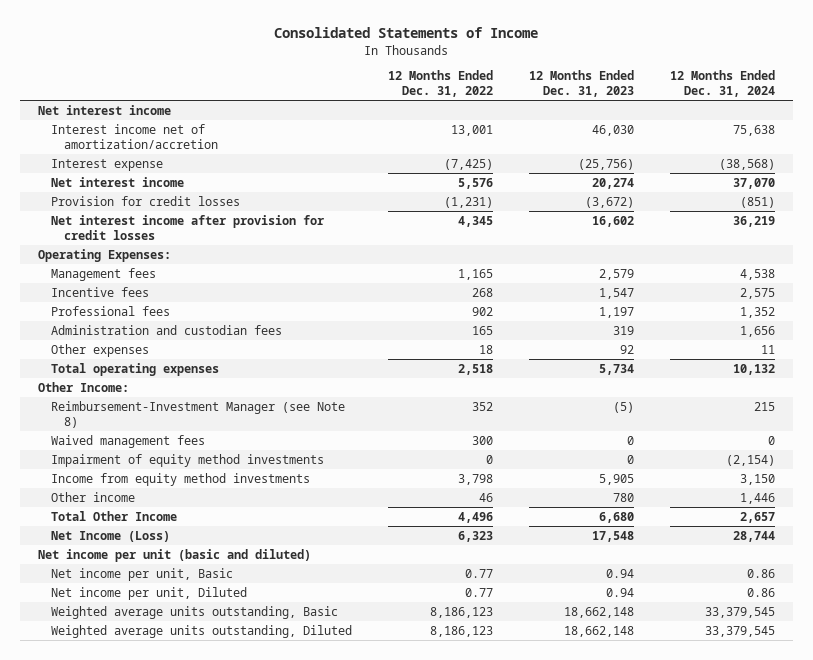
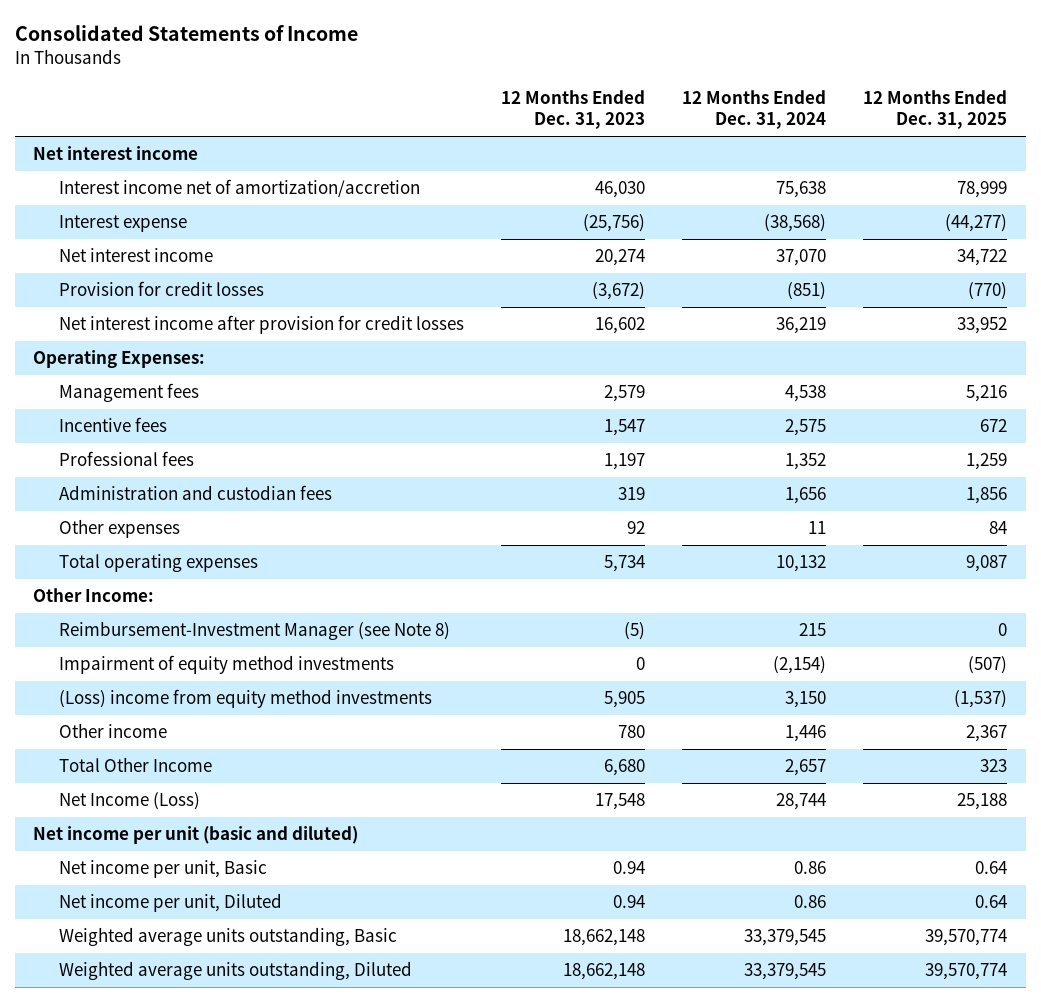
[388,70,494,98] 12 Months Ended Dec. 31, 2022 -> none
none -> [863,89,1008,130] 12 Months Ended Dec. 31, 2025
[50,434,205,448] Waived management fees -> none
[50,472,310,486] Income from equity method investments -> [59,689,433,709] (Loss) income from equity method investments

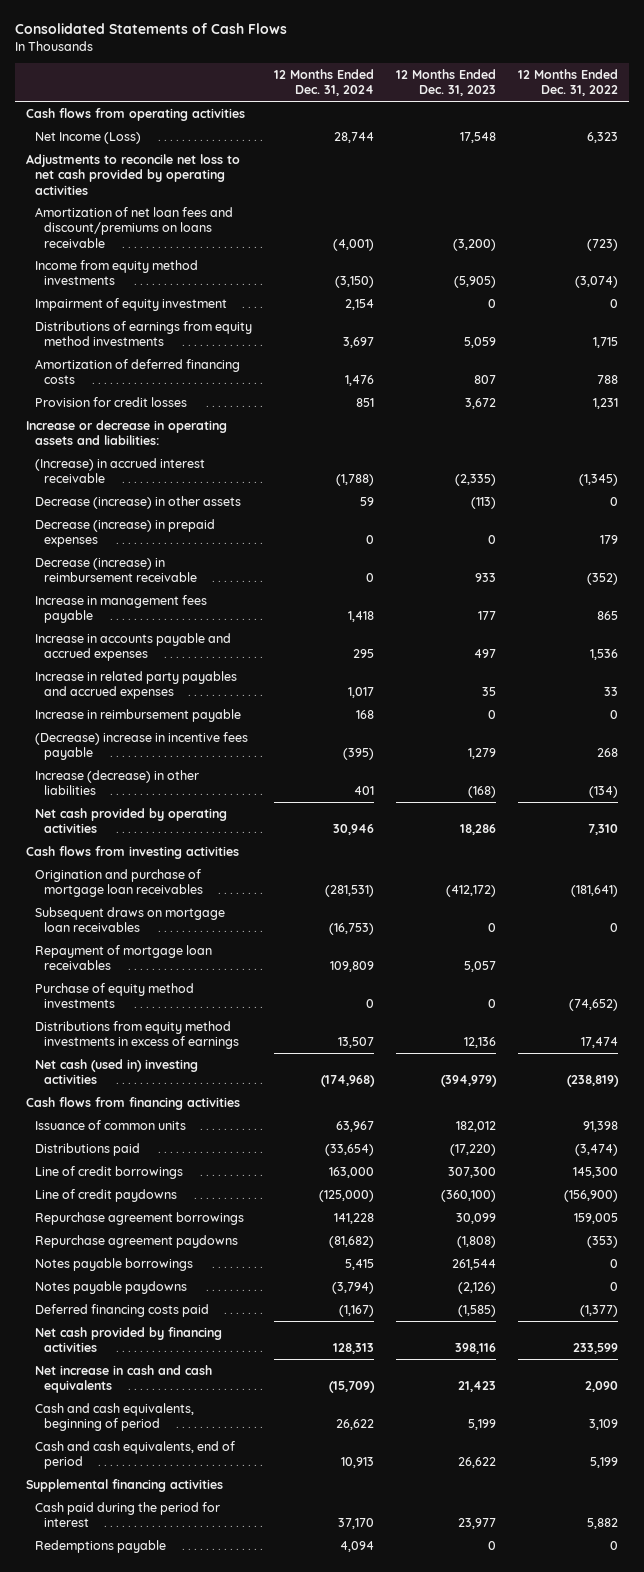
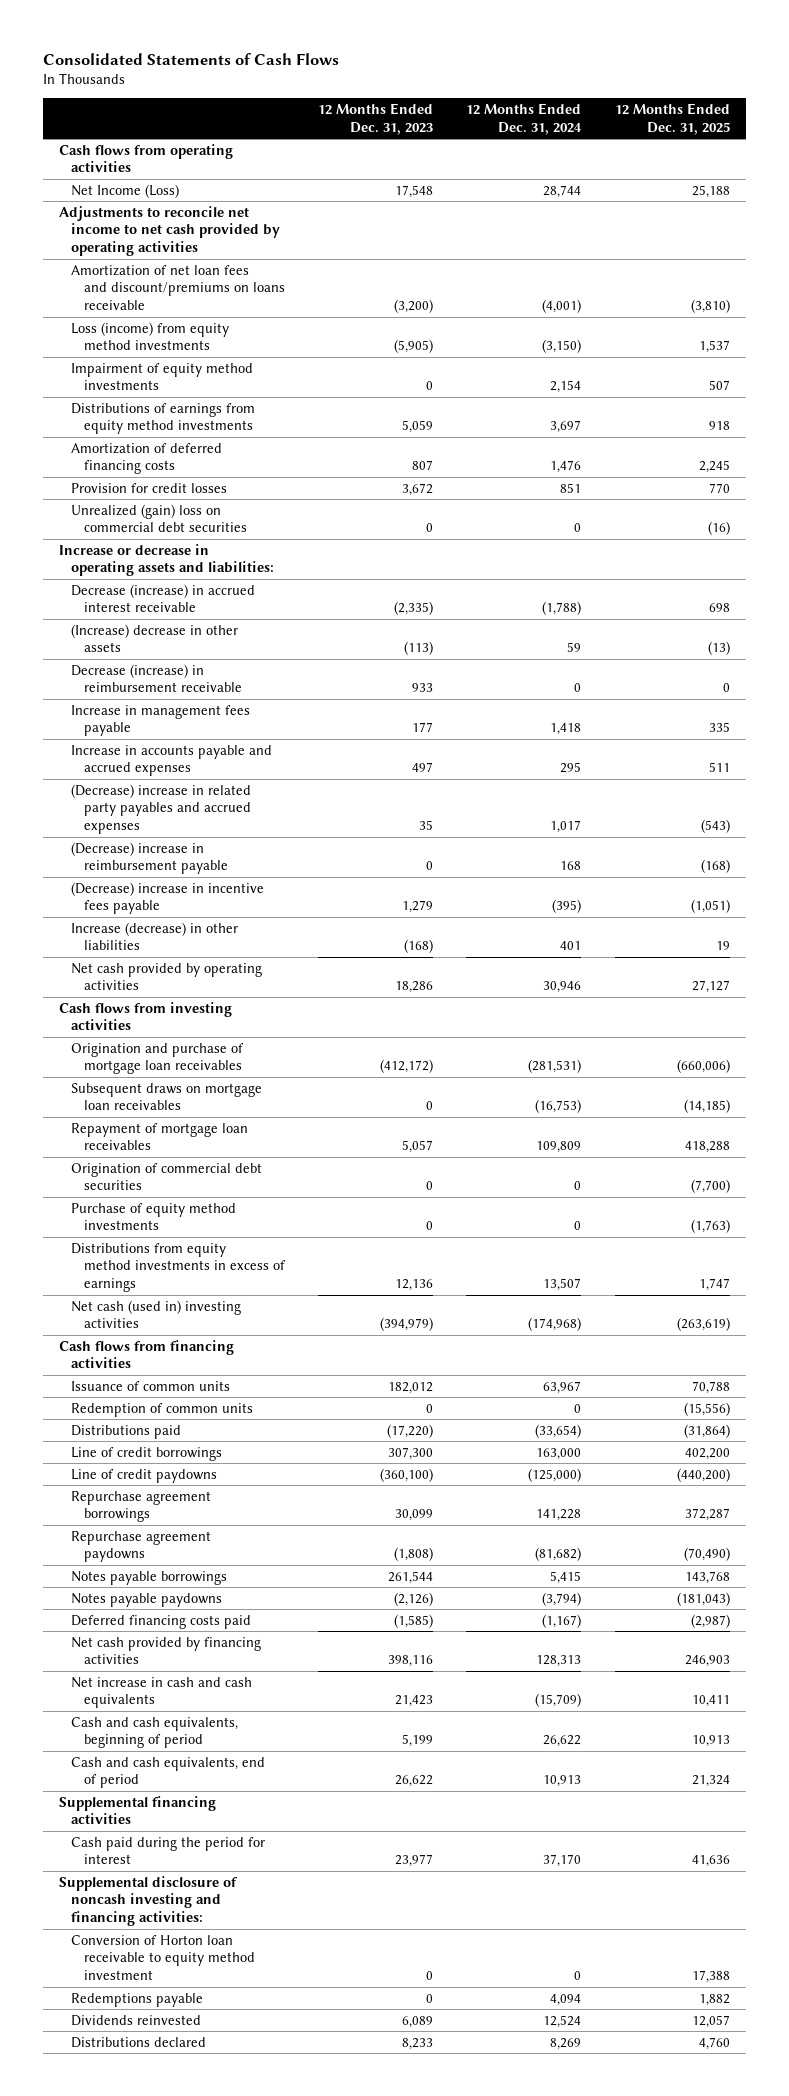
[517,68,618,97] 12 Months Ended Dec. 31, 2022 -> none
none -> [614,102,730,135] 12 Months Ended Dec. 31, 2025
[26,153,241,195] Adjustments to reconcile net loss to net cash provided by operating activities -> [59,205,281,257] Adjustments to reconcile net income to net cash provided by operating activities
[34,259,198,286] Income from equity method investments -> [71,321,230,351] Loss (income) from equity method investments
[34,297,227,311] Impairment of equity investment -> [71,362,254,391] Impairment of equity method investments
none -> [71,503,247,533] Unrealized (gain) loss on commercial debt securities
[34,518,215,548] Decrease (increase) in prepaid expenses -> none
[34,457,205,484] (Increase) in accrued interest receivable -> [71,583,256,613] Decrease (increase) in accrued interest receivable
[34,495,241,509] Decrease (increase) in other assets -> [71,623,239,653] (Increase) decrease in other assets
[34,670,237,700] Increase in related party payables and accrued expenses -> [71,783,252,835] (Decrease) increase in related party payables and accrued expenses
[34,708,241,722] Increase in reimbursement payable -> [71,841,228,875] (Decrease) increase in reimbursement payable
none -> [71,1162,263,1191] Origination of commercial debt securities
none -> [71,1402,254,1417] Redemption of common units
none -> [59,1875,239,1927] Supplemental disclosure of noncash investing and financing activities:
none -> [71,1934,255,1981] Conversion of Horton loan receivable to equity method investment
none -> [71,2014,202,2026] Dividends reinvested
none -> [71,2036,207,2048] Distributions declared

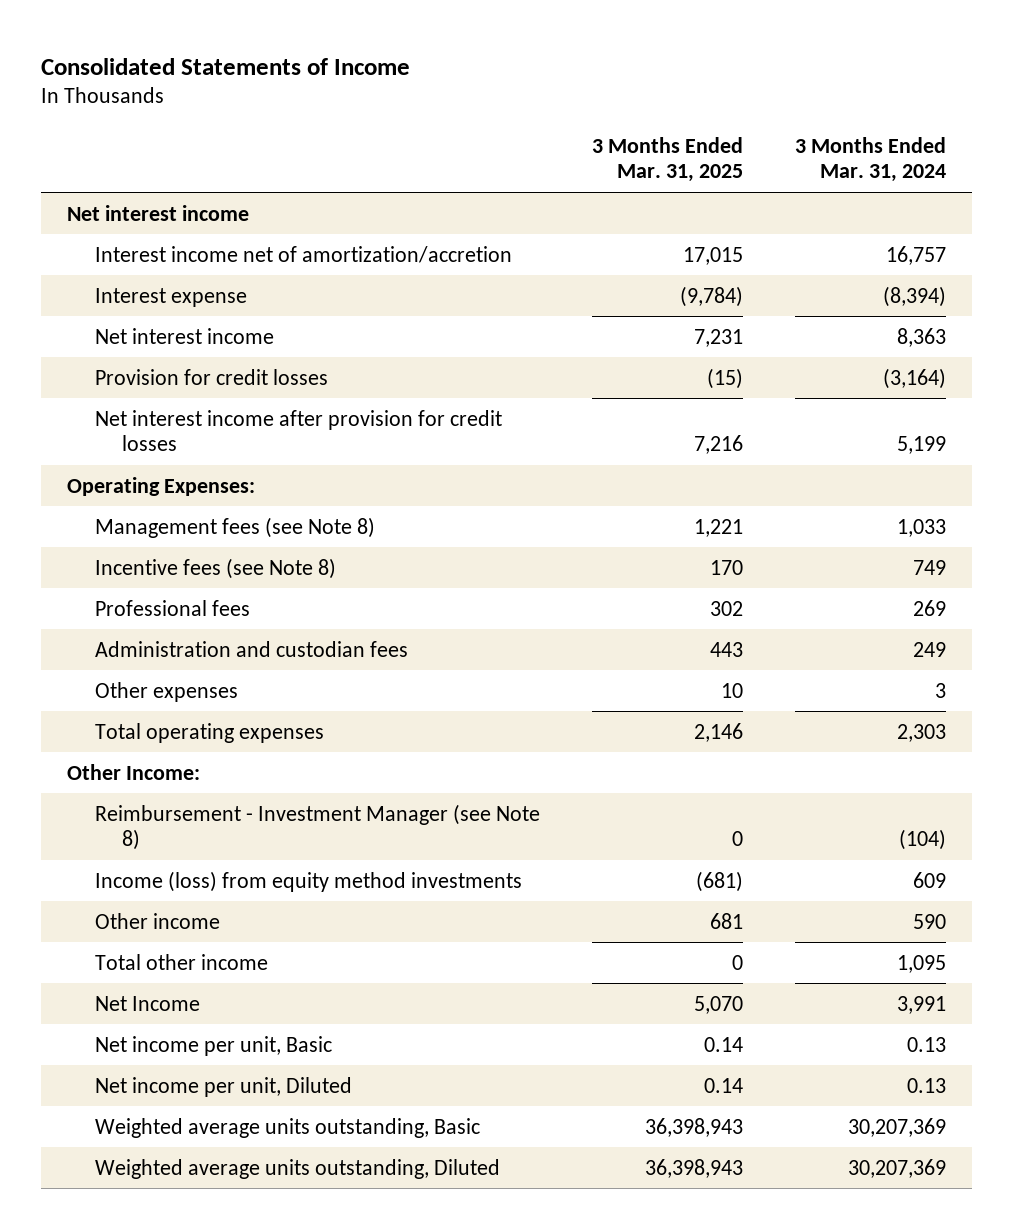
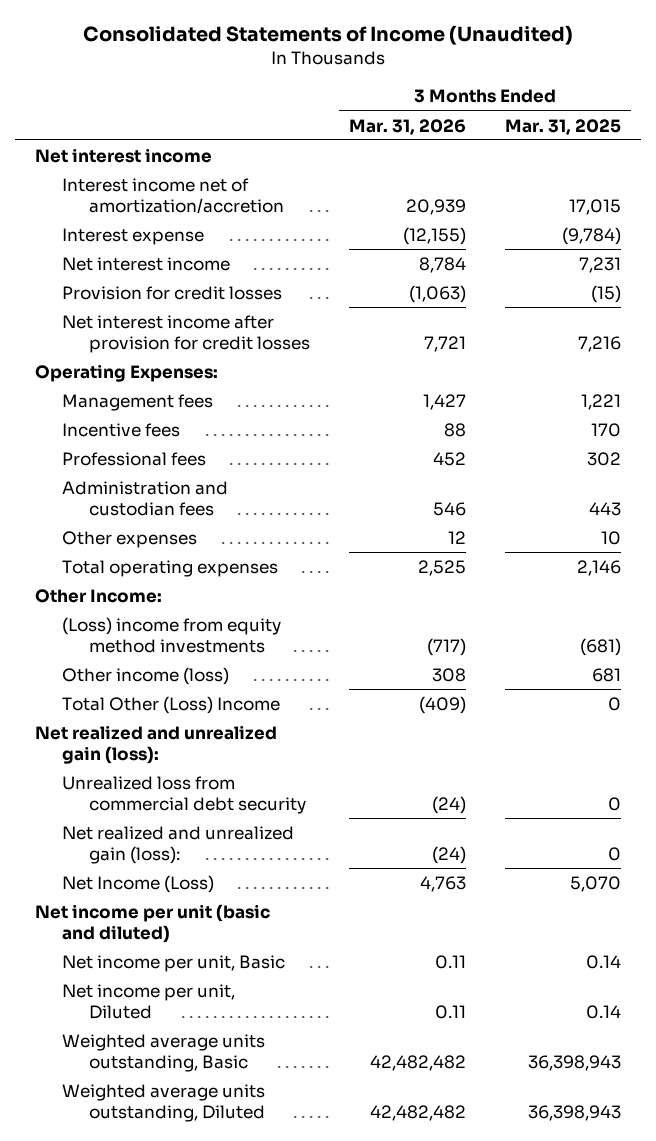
[41,57,411,75] Consolidated Statements of Income -> [82,25,573,46] Consolidated Statements of Income (Unaudited)
[795,136,947,183] 3 Months Ended Mar. 31, 2024 -> none
none -> [349,118,467,135] Mar. 31, 2026
[94,516,375,538] Management fees (see Note 8) -> [61,393,213,411] Management fees
[94,557,336,579] Incentive fees (see Note 8) -> [61,422,180,437] Incentive fees
[94,803,540,851] Reimbursement - Investment Manager (see Note 8) -> none
[94,870,522,892] Income (loss) from equity method investments -> [61,616,281,653] (Loss) income from equity method investments
[94,912,220,929] Other income -> [61,666,229,685] Other income (loss)
[94,953,268,970] Total other income -> [61,695,280,714] Total Other (Loss) Income
none -> [34,724,277,764] Net realized and unrealized gain (loss):
none -> [61,775,306,814] Unrealized loss from commercial debt security
none -> [61,825,294,864] Net realized and unrealized gain (loss):
[94,995,200,1011] Net Income -> [61,874,214,893] Net Income (Loss)
none -> [34,903,270,943] Net income per unit (basic and diluted)

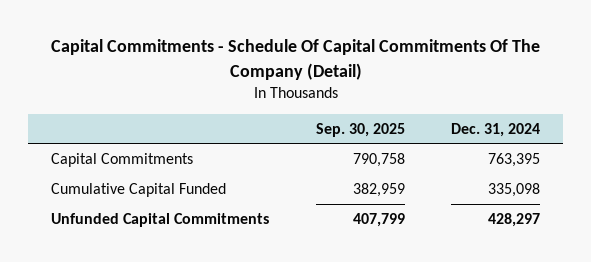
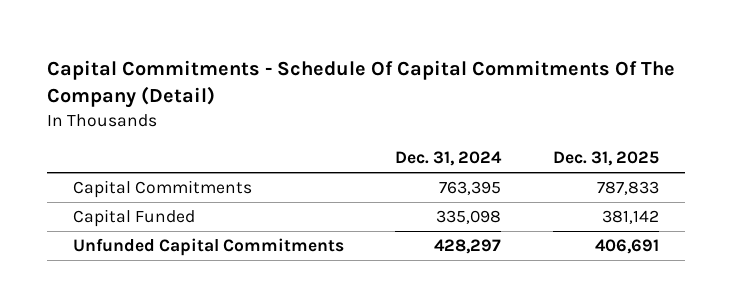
[315,122,405,137] Sep. 30, 2025 -> none
none -> [552,151,659,167] Dec. 31, 2025
[51,182,227,197] Cumulative Capital Funded -> [73,209,196,228] Capital Funded

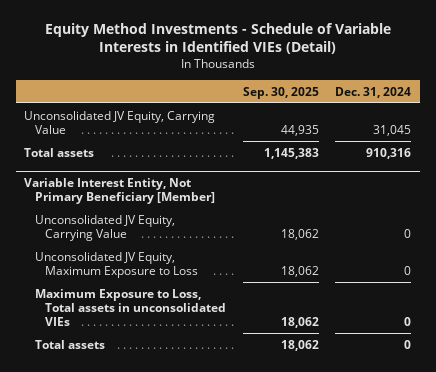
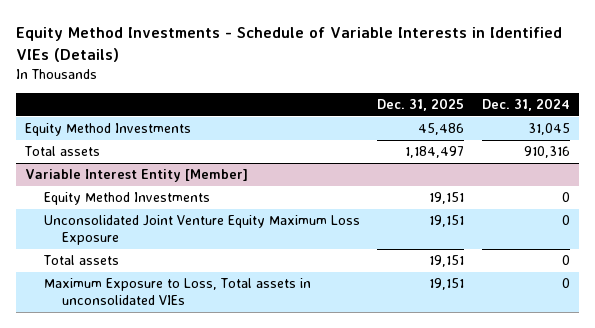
[44,23,391,55] Equity Method Investments - Schedule of Variable Interests in Identified VIEs (Detail) -> [16,27,563,62] Equity Method Investments - Schedule of Variable Interests in Identified VIEs (Details)
[242,86,319,99] Sep. 30, 2025 -> none
none -> [377,98,465,112] Dec. 31, 2025
[24,110,216,134] Unconsolidated JV Equity, Carrying Value -> [25,123,192,137] Equity Method Investments
[34,288,226,326] Maximum Exposure to Loss, Total assets in unconsolidated VIEs -> none
[24,177,215,204] Variable Interest Entity, Not Primary Beneficiary [Member] -> [25,169,249,183] Variable Interest Entity [Member]
[34,214,175,241] Unconsolidated JV Equity, Carrying Value -> [43,192,210,206] Equity Method Investments
[34,251,198,278] Unconsolidated JV Equity, Maximum Exposure to Loss -> [43,215,360,246] Unconsolidated Joint Venture Equity Maximum Loss Exposure
none -> [43,278,311,306] Maximum Exposure to Loss, Total assets in unconsolidated VIEs

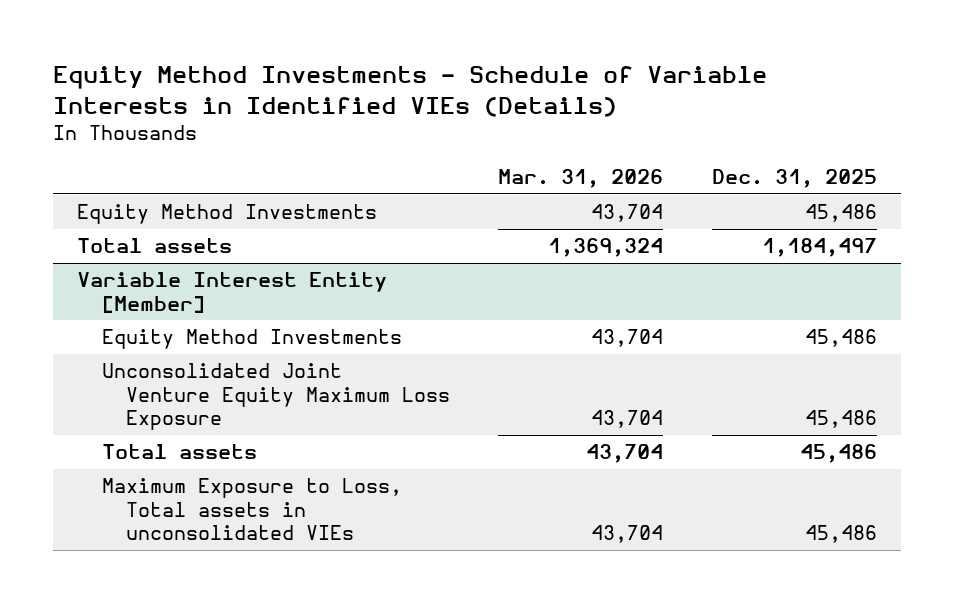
[482,98,571,112] Dec. 31, 2024 -> none
none -> [498,169,664,189] Mar. 31, 2026
[429,192,465,205] 19,151 -> [804,329,877,348] 45,486
[429,215,465,228] 19,151 -> [804,410,877,429] 45,486
[429,255,465,268] 19,151 -> [799,444,877,464] 45,486
[429,278,465,291] 19,151 -> [804,525,877,544] 45,486

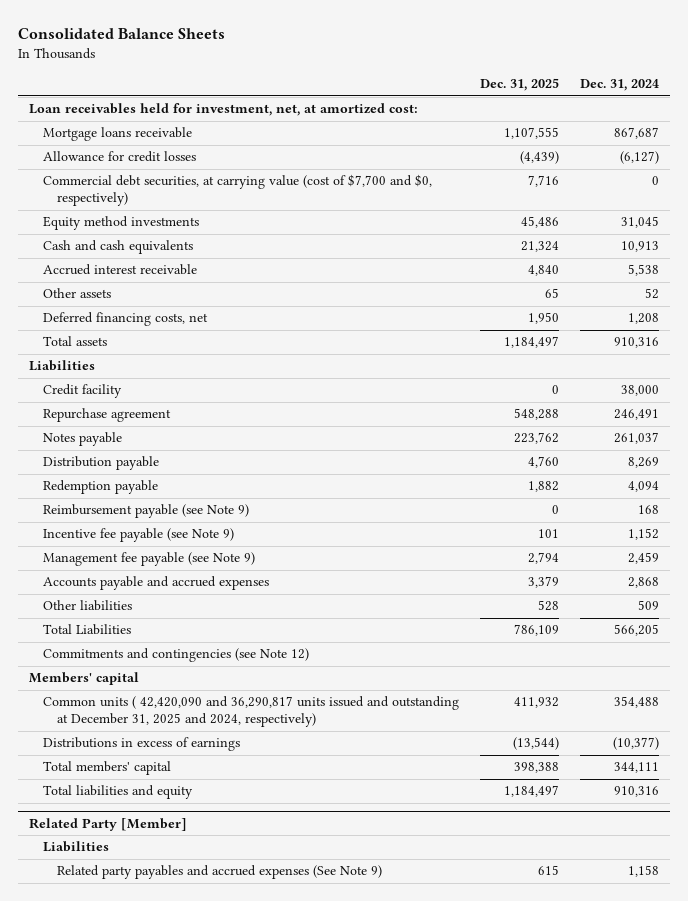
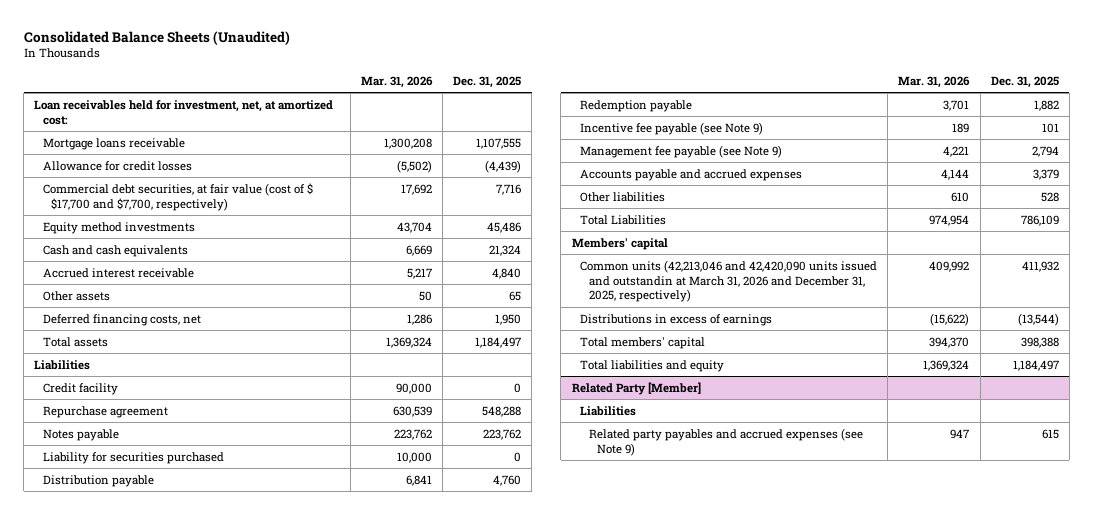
[17,28,225,40] Consolidated Balance Sheets -> [23,30,290,45] Consolidated Balance Sheets (Unaudited)
[579,79,659,92] Dec. 31, 2024 -> none
none -> [361,75,434,88] Mar. 31, 2026
[42,174,432,207] Commercial debt securities, at carrying value (cost of $7,700 and $0, respectively) -> [42,182,313,211] Commercial debt securities, at fair value (cost of $ $17,700 and $7,700, respectively)
none -> [42,451,224,464] Liability for securities purchased
[42,504,249,519] Reimbursement payable (see Note 9) -> none
[42,648,309,663] Commitments and contingencies (see Note 12) -> none
[42,696,459,728] Common units ( 42,420,090 and 36,290,817 units issued and outstanding at December 31, 2025 and 2024, respectively) -> [580,259,878,303] Common units (42,213,046 and 42,420,090 units issued and outstandin at March 31, 2026 and December 31, 2025, respectively)
[56,865,382,880] Related party payables and accrued expenses (See Note 9) -> [588,427,863,456] Related party payables and accrued expenses (see Note 9)

